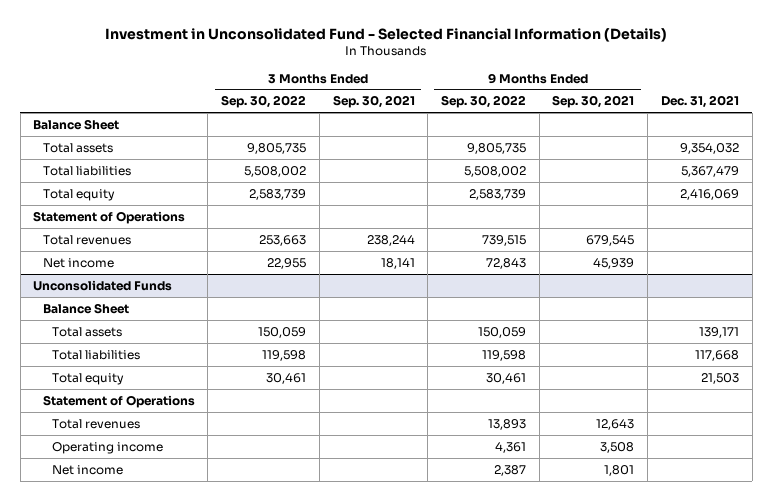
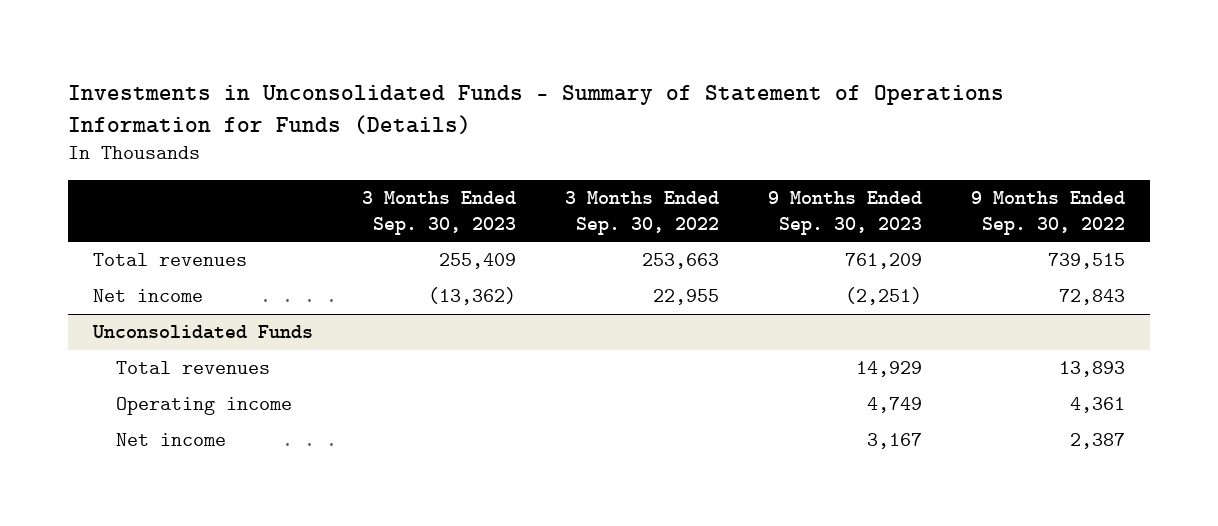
[105,27,668,42] Investment in Unconsolidated Fund - Selected Financial Information (Details) -> [67,84,1004,134] Investments in Unconsolidated Funds - Summary of Statement of Operations Information for Funds (Details)
[332,95,415,109] Sep. 30, 2021 -> none
[552,95,635,109] Sep. 30, 2021 -> none
[660,95,739,109] Dec. 31, 2021 -> none
none -> [361,191,516,235] 3 Months Ended Sep. 30, 2023
none -> [768,191,923,235] 9 Months Ended Sep. 30, 2023
[33,118,120,130] Balance Sheet -> none
[42,142,113,153] Total assets -> none
[42,165,131,176] Total liabilities -> none
[42,188,115,201] Total equity -> none
[33,210,186,224] Statement of Operations -> none
[42,302,129,314] Balance Sheet -> none
[52,326,123,337] Total assets -> none
[52,349,141,360] Total liabilities -> none
[52,372,125,385] Total equity -> none
[42,394,195,408] Statement of Operations -> none

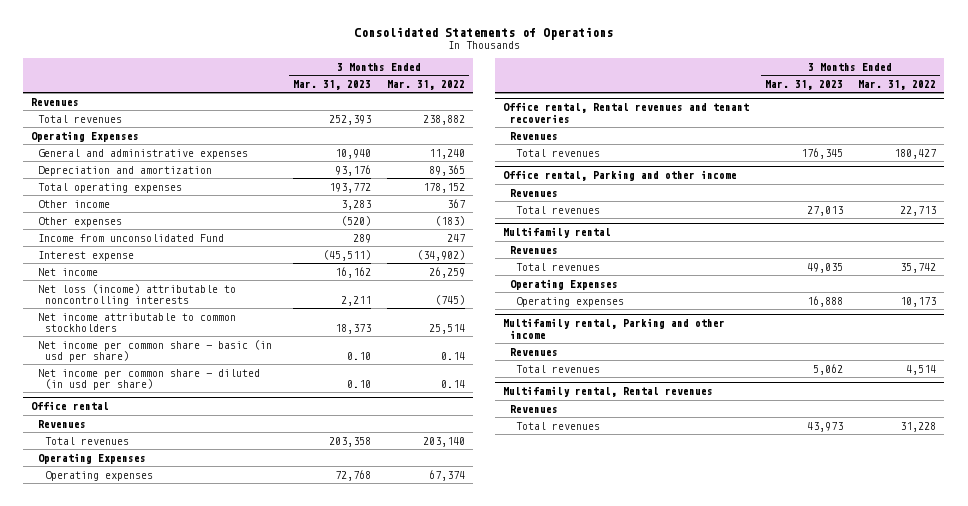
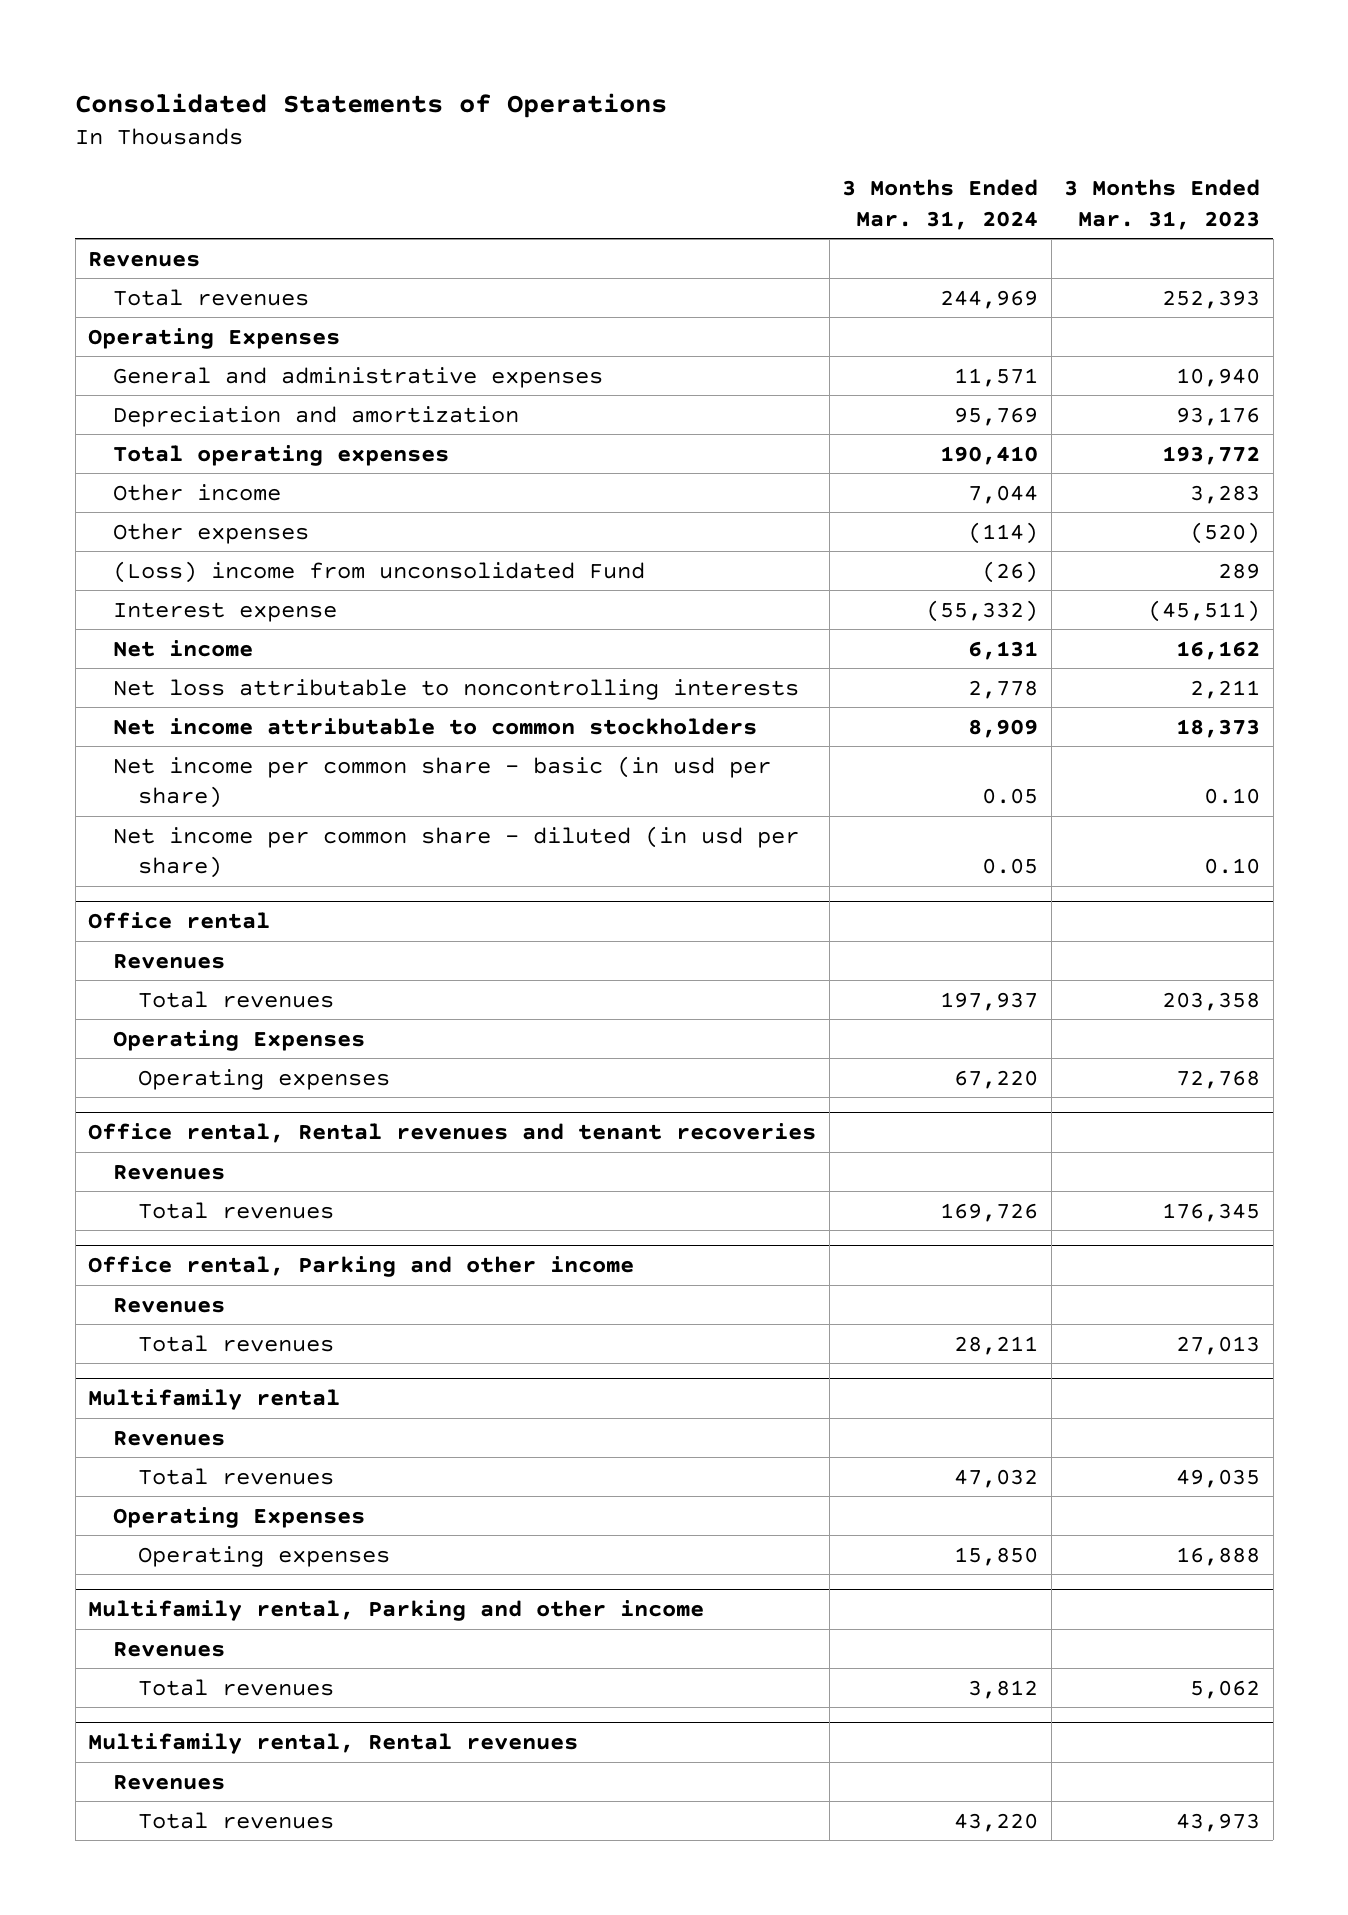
[386,79,465,90] Mar. 31, 2022 -> none
none -> [842,178,1039,230] 3 Months Ended Mar. 31, 2024
[38,233,225,242] Income from unconsolidated Fund -> [113,560,646,583] (Loss) income from unconsolidated Fund
[38,283,237,307] Net loss (income) attributable to noncontrolling interests -> [113,678,800,700] Net loss attributable to noncontrolling interests

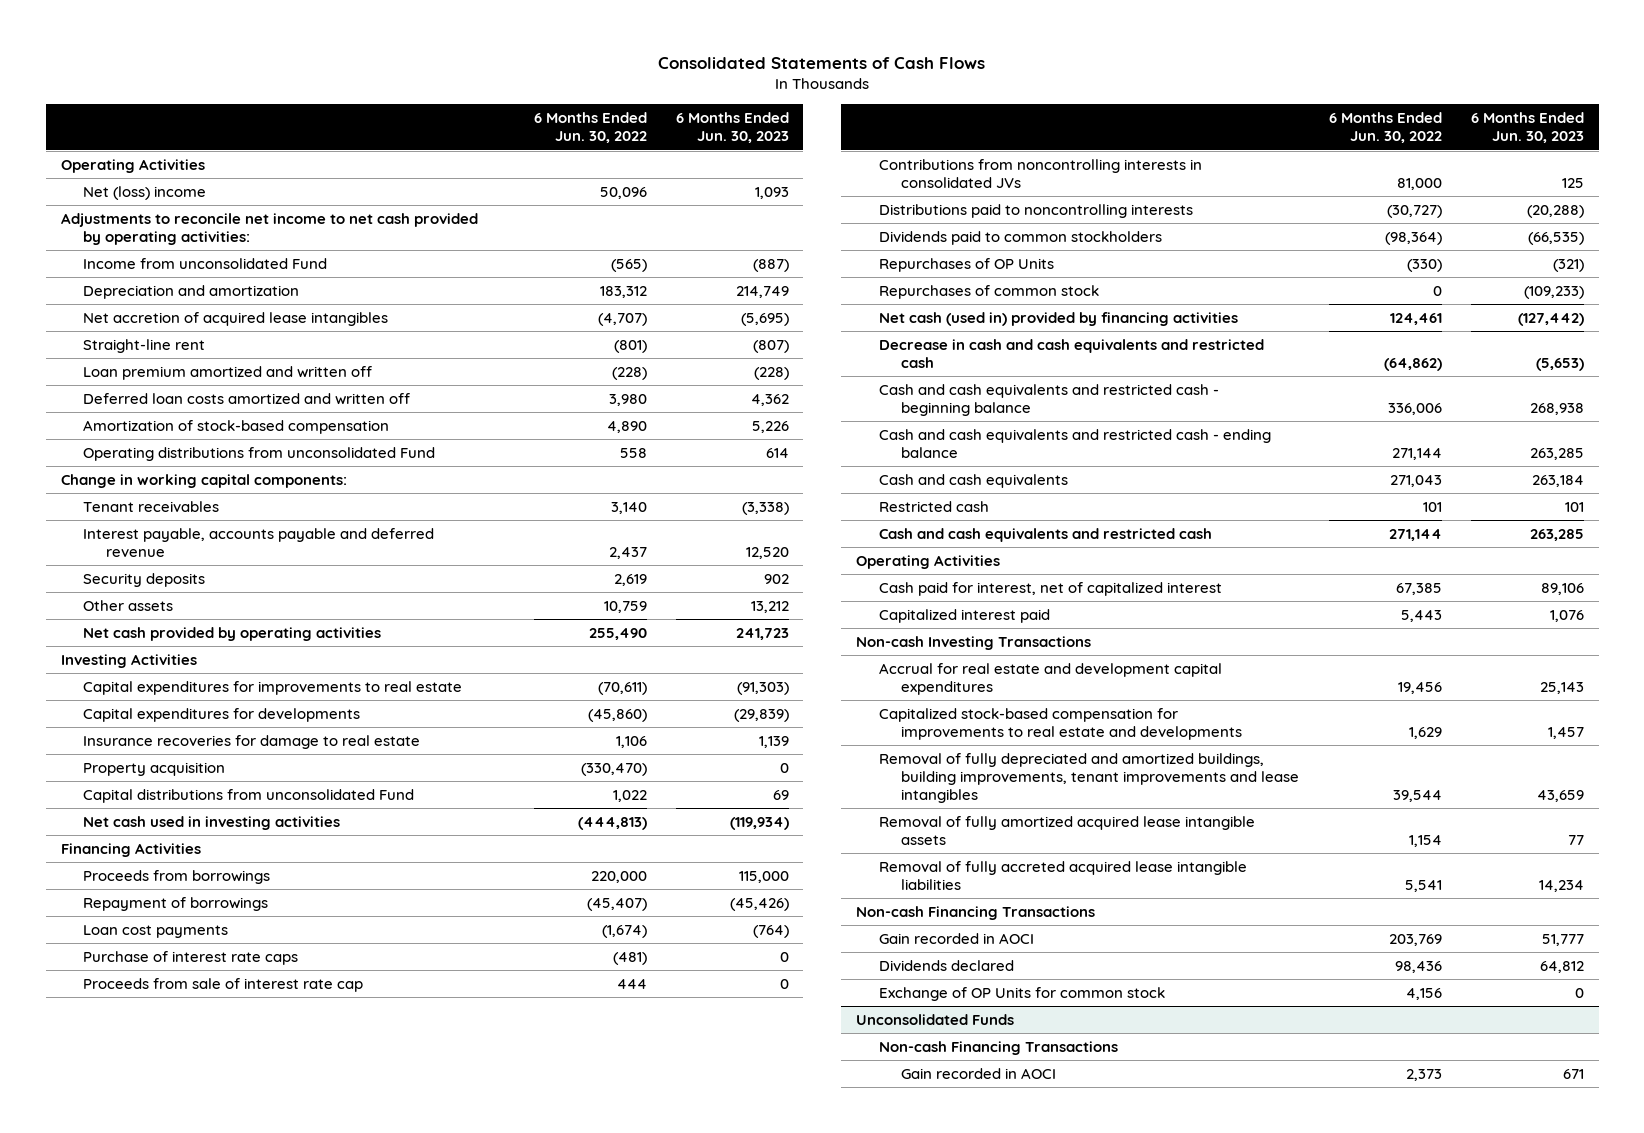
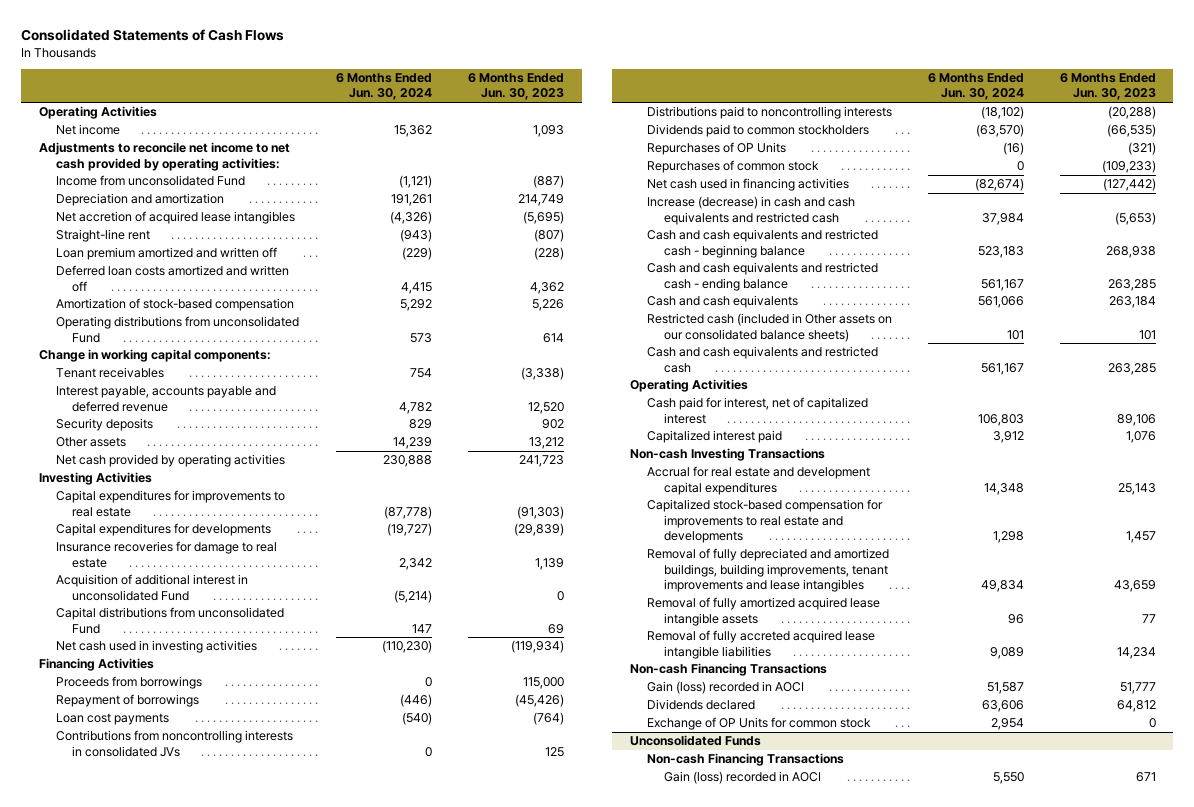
[533,112,647,144] 6 Months Ended Jun. 30, 2022 -> none
none -> [336,73,433,101] 6 Months Ended Jun. 30, 2024
[83,185,207,200] Net (loss) income -> [55,124,120,136] Net income
[83,761,226,776] Property acquisition -> none
none -> [55,574,248,601] Acquisition of additional interest in unconsolidated Fund
[83,950,299,965] Purchase of interest rate caps -> none
[83,977,364,992] Proceeds from sale of interest rate cap -> none
[878,311,1238,326] Net cash (used in) provided by financing activities -> [647,178,850,192] Net cash used in financing activities
[878,338,1264,368] Decrease in cash and cash equivalents and restricted cash -> [647,196,856,225] Increase (decrease) in cash and cash equivalents and restricted cash
[878,500,989,512] Restricted cash -> [647,313,893,342] Restricted cash (included in Other assets on our consolidated balance sheets)
[878,932,1034,944] Gain recorded in AOCI -> [647,681,805,695] Gain (loss) recorded in AOCI
[901,1067,1057,1079] Gain recorded in AOCI -> [663,771,821,785] Gain (loss) recorded in AOCI

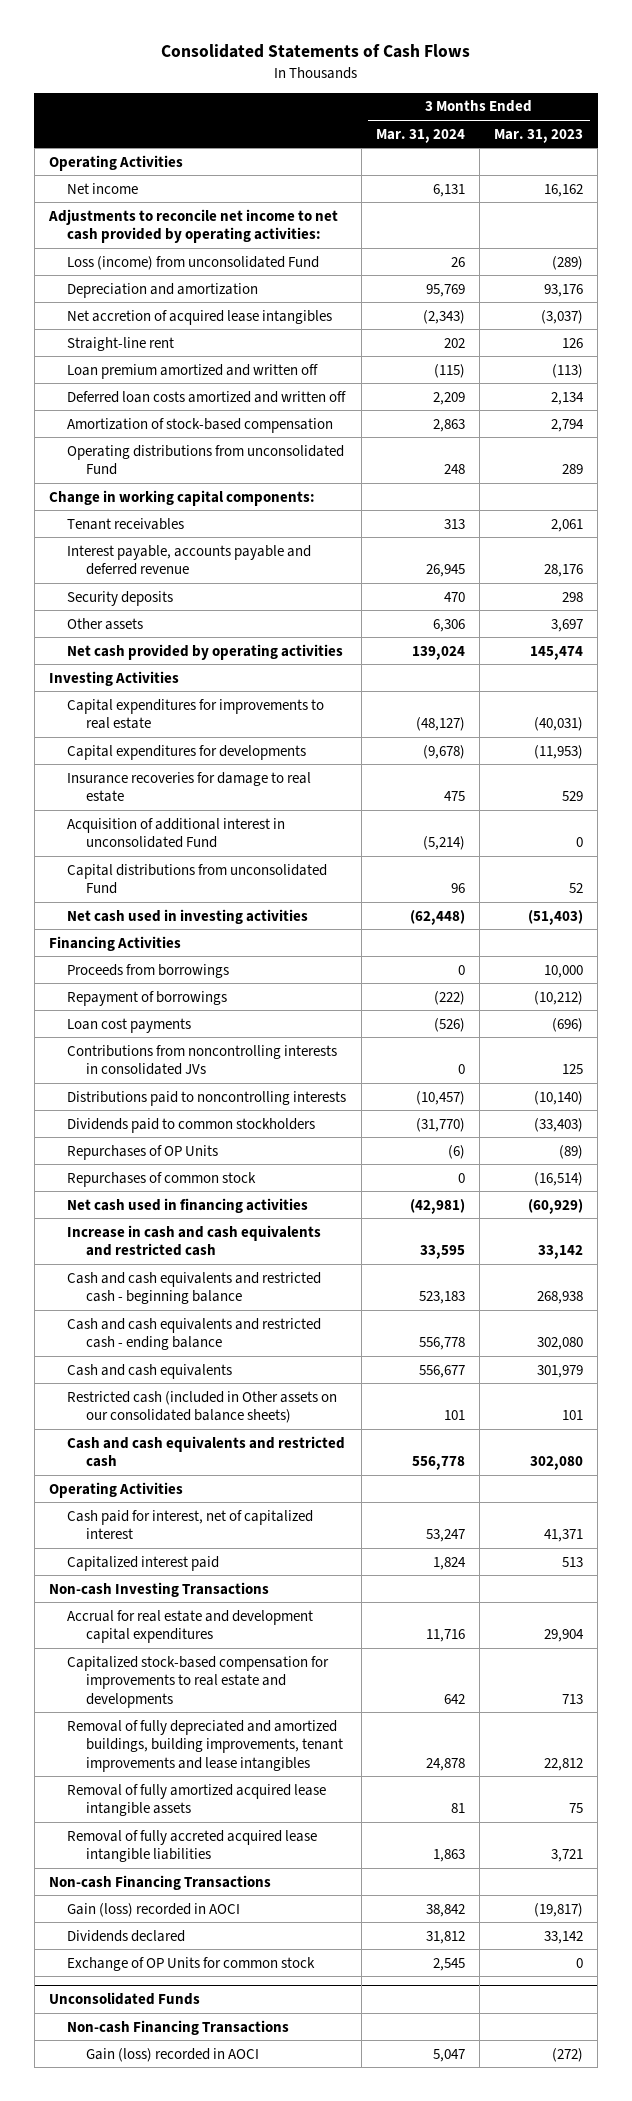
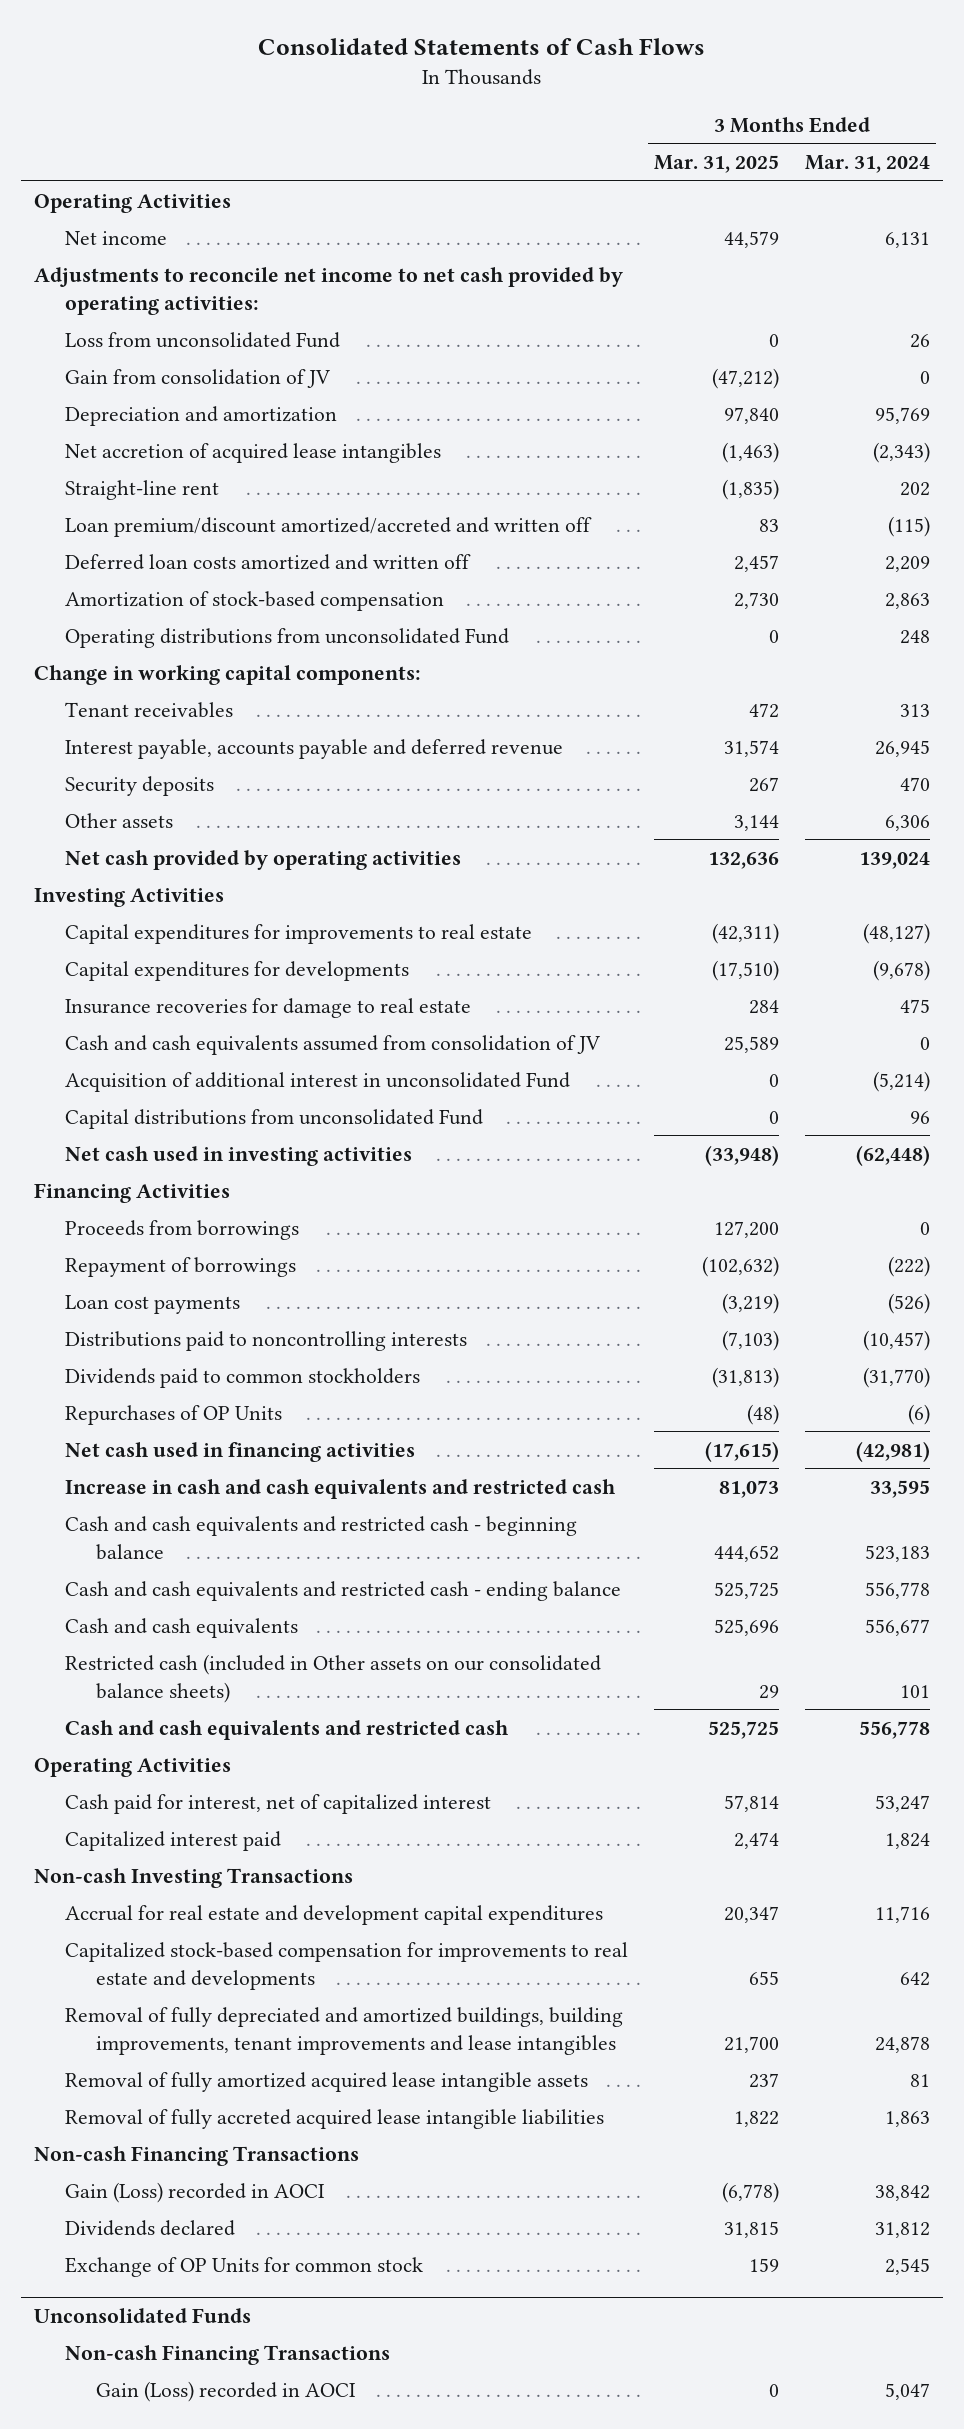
[493,128,583,143] Mar. 31, 2023 -> none
none -> [654,155,780,174] Mar. 31, 2025
[67,255,320,270] Loss (income) from unconsolidated Fund -> [65,331,341,348] Loss from unconsolidated Fund
none -> [65,368,331,388] Gain from consolidation of JV
[67,363,319,379] Loan premium amortized and written off -> [65,516,593,537] Loan premium/discount amortized/accreted and written off
none -> [65,1034,601,1055] Cash and cash equivalents assumed from consolidation of JV
[67,1044,338,1076] Contributions from noncontrolling interests in consolidated JVs -> none
[67,1171,257,1187] Repurchases of common stock -> none
[67,1902,241,1917] Gain (loss) recorded in AOCI -> [65,2181,326,2203] Gain (Loss) recorded in AOCI
[86,2047,260,2062] Gain (loss) recorded in AOCI -> [96,2380,357,2402] Gain (Loss) recorded in AOCI

